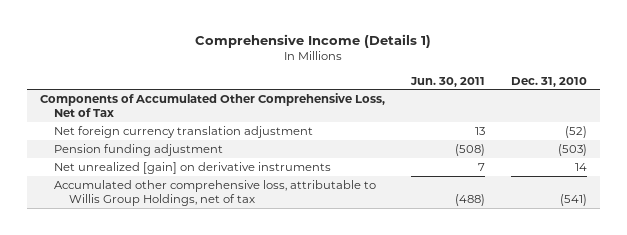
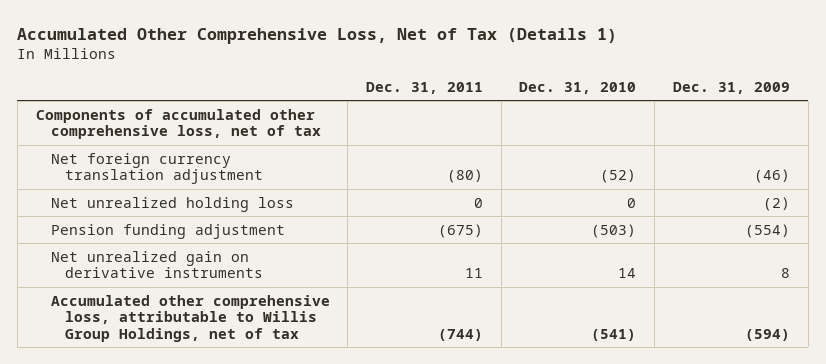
[195,33,432,48] Comprehensive Income (Details 1) -> [17,27,618,44] Accumulated Other Comprehensive Loss, Net of Tax (Details 1)
[409,76,485,87] Jun. 30, 2011 -> none
none -> [366,81,484,94] Dec. 31, 2011
none -> [672,81,790,94] Dec. 31, 2009
[39,92,385,118] Components of Accumulated Other Comprehensive Loss, Net of Tax -> [35,108,321,140] Components of accumulated other comprehensive loss, net of tax
none -> [50,196,294,212] Net unrealized holding loss
[54,161,332,174] Net unrealized [gain] on derivative instruments -> [50,250,264,279] Net unrealized gain on derivative instruments

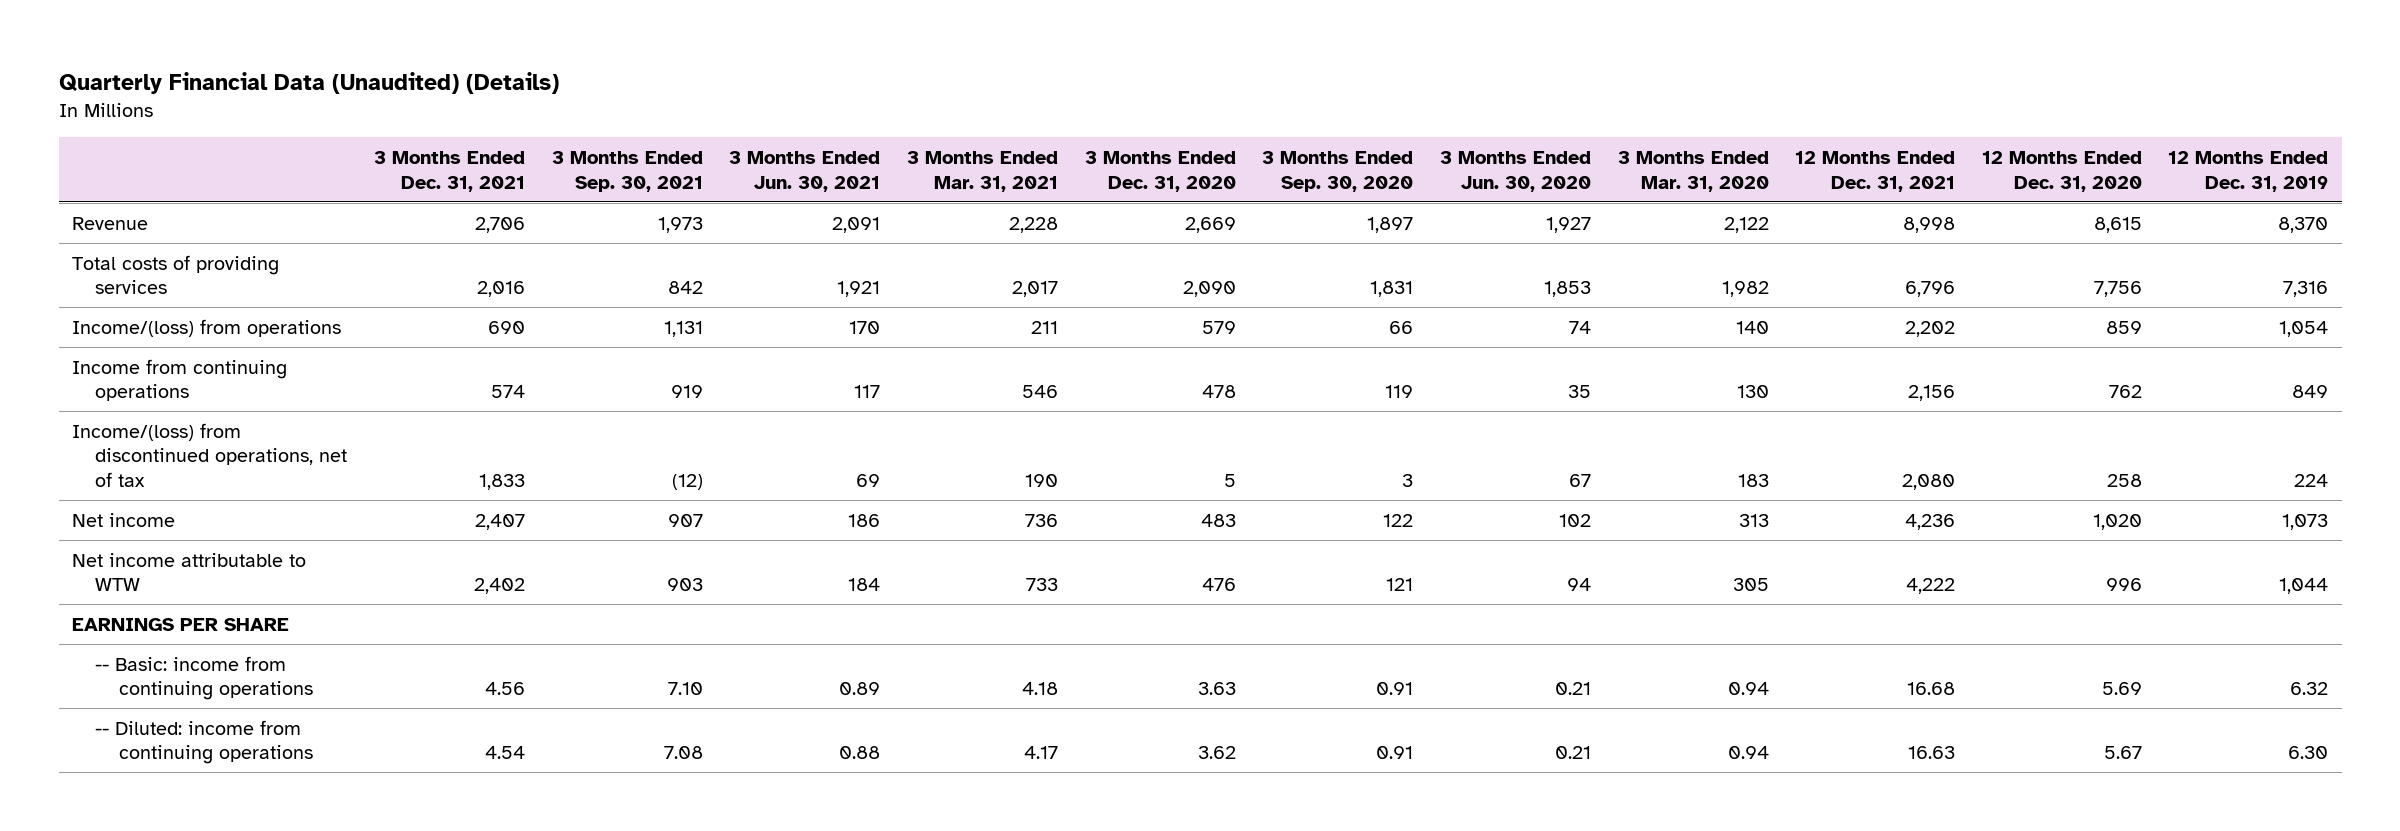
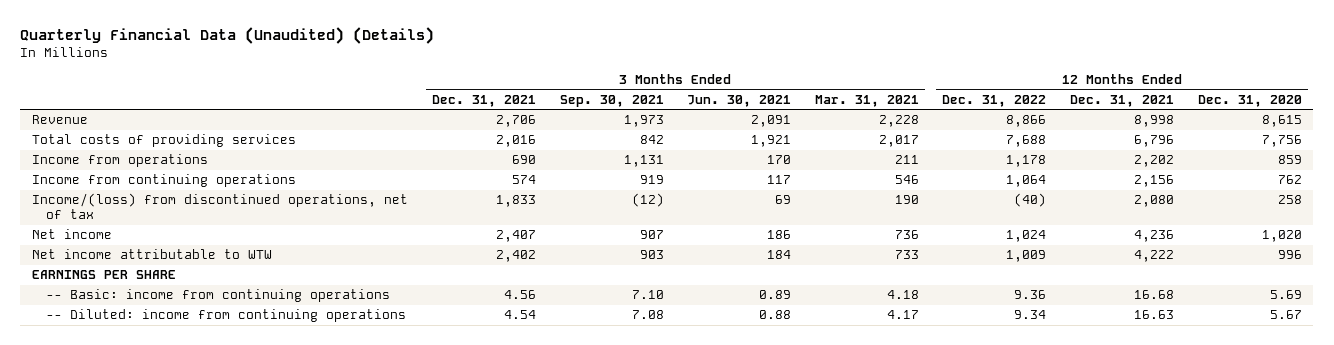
[1084,151,1236,192] 3 Months Ended Dec. 31, 2020 -> none
[1262,151,1414,192] 3 Months Ended Sep. 30, 2020 -> none
[1439,151,1591,192] 3 Months Ended Jun. 30, 2020 -> none
[1617,151,1769,192] 3 Months Ended Mar. 31, 2020 -> none
[2168,151,2329,192] 12 Months Ended Dec. 31, 2019 -> none
none -> [942,94,1047,107] Dec. 31, 2022
[72,318,342,337] Income/(loss) from operations -> [32,154,209,168] Income from operations

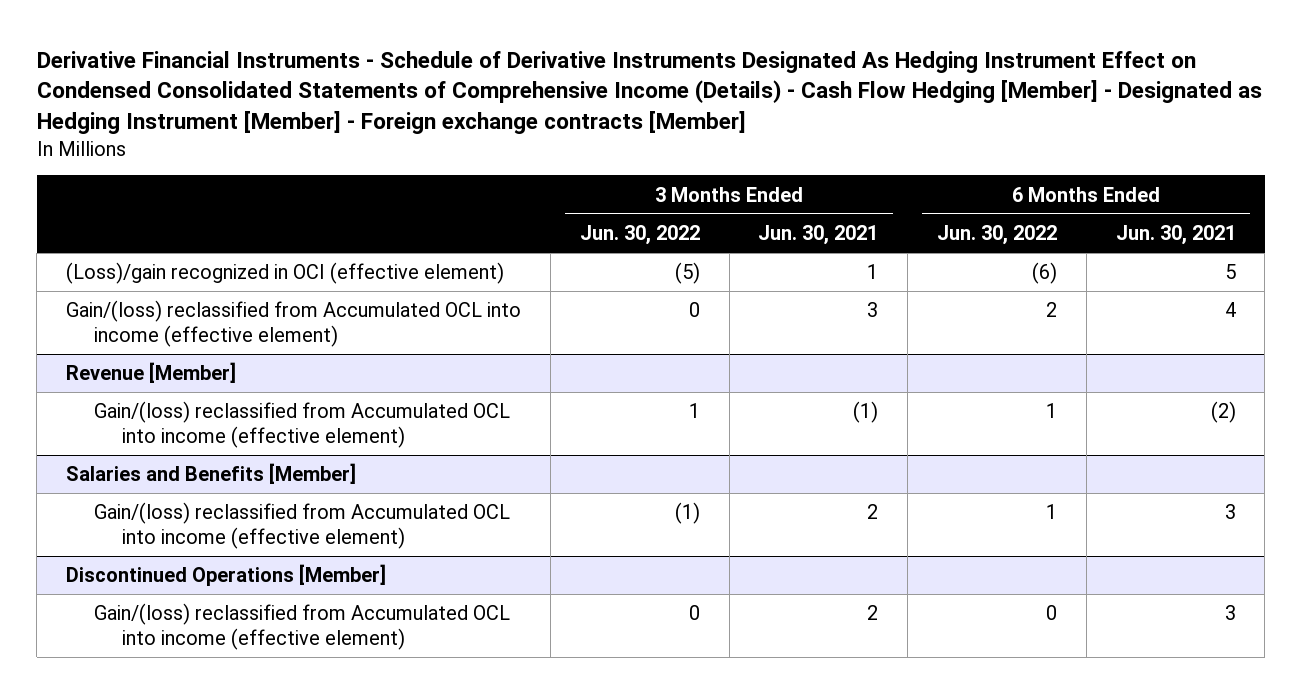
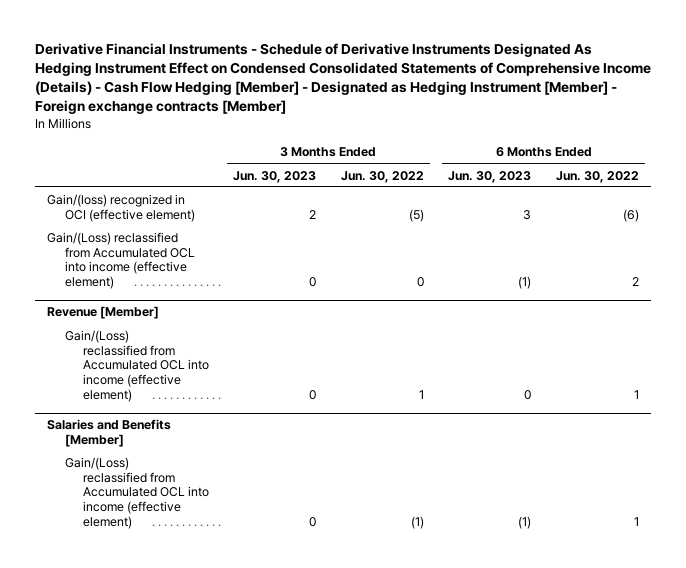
[758,225,879,246] Jun. 30, 2021 -> none
[1115,225,1236,246] Jun. 30, 2021 -> none
none -> [233,170,317,183] Jun. 30, 2023
none -> [448,170,532,183] Jun. 30, 2023
[66,262,505,285] (Loss)/gain recognized in OCI (effective element) -> [47,194,195,222] Gain/(loss) recognized in OCI (effective element)
[66,300,522,347] Gain/(loss) reclassified from Accumulated OCL into income (effective element) -> [47,232,195,290] Gain/(Loss) reclassified from Accumulated OCL into income (effective element)
[94,401,511,448] Gain/(loss) reclassified from Accumulated OCL into income (effective element) -> [64,330,209,402] Gain/(Loss) reclassified from Accumulated OCL into income (effective element)
[66,564,387,587] Discontinued Operations [Member] -> none
[94,603,511,650] Gain/(loss) reclassified from Accumulated OCL into income (effective element) -> none
[94,502,511,549] Gain/(loss) reclassified from Accumulated OCL into income (effective element) -> [64,457,209,529] Gain/(Loss) reclassified from Accumulated OCL into income (effective element)

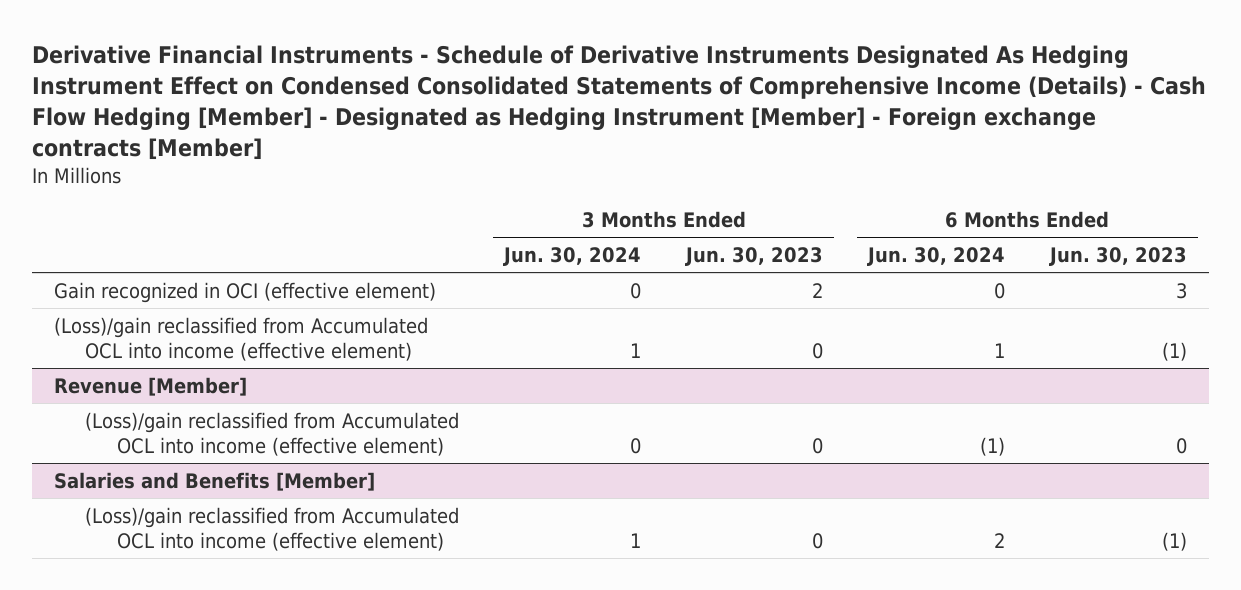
[340,170,424,183] Jun. 30, 2022 -> none
[555,170,639,183] Jun. 30, 2022 -> none
none -> [503,247,642,267] Jun. 30, 2024
none -> [867,247,1006,267] Jun. 30, 2024
[47,194,195,222] Gain/(loss) recognized in OCI (effective element) -> [54,281,437,303] Gain recognized in OCI (effective element)
[47,232,195,290] Gain/(Loss) reclassified from Accumulated OCL into income (effective element) -> [54,316,429,362] (Loss)/gain reclassified from Accumulated OCL into income (effective element)
[64,330,209,402] Gain/(Loss) reclassified from Accumulated OCL into income (effective element) -> [85,411,460,457] (Loss)/gain reclassified from Accumulated OCL into income (effective element)
[64,457,209,529] Gain/(Loss) reclassified from Accumulated OCL into income (effective element) -> [85,506,460,552] (Loss)/gain reclassified from Accumulated OCL into income (effective element)

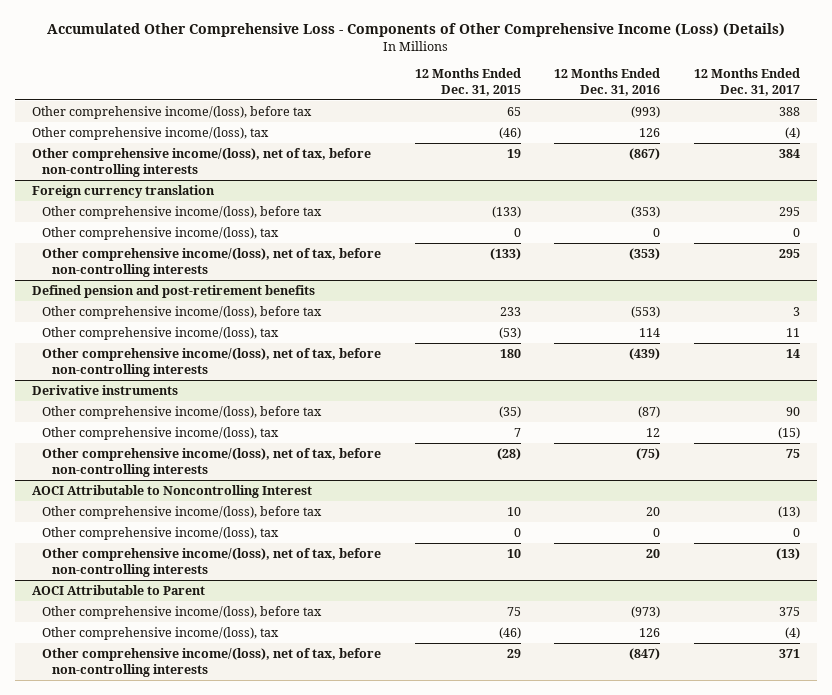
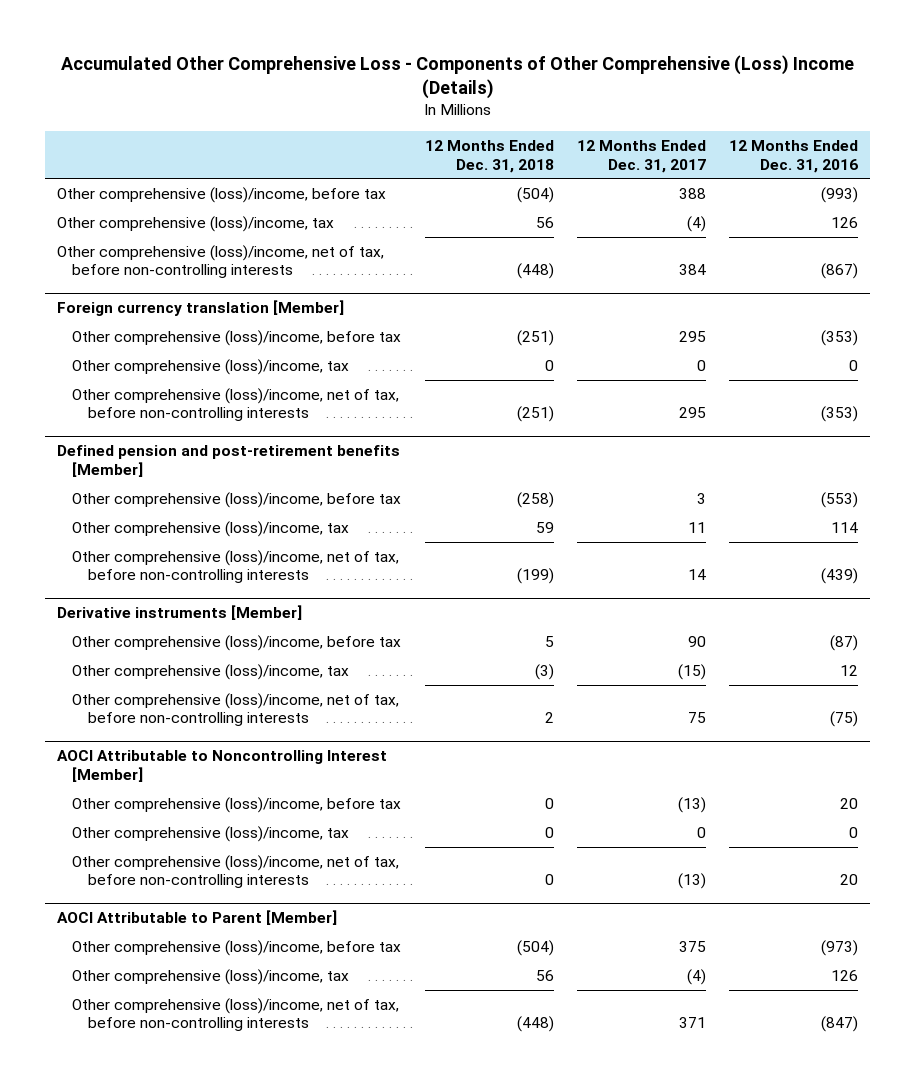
[46,22,785,37] Accumulated Other Comprehensive Loss - Components of Other Comprehensive Income (Loss) (Details) -> [60,54,854,100] Accumulated Other Comprehensive Loss - Components of Other Comprehensive (Loss) Income (Details)
[414,67,521,96] 12 Months Ended Dec. 31, 2015 -> none
none -> [424,139,554,173] 12 Months Ended Dec. 31, 2018
[31,105,312,119] Other comprehensive income/(loss), before tax -> [56,186,386,203] Other comprehensive (loss)/income, before tax
[31,126,269,140] Other comprehensive income/(loss), tax -> [56,215,334,232] Other comprehensive (loss)/income, tax
[31,147,371,177] Other comprehensive income/(loss), net of tax, before non-controlling interests -> [56,244,384,279] Other comprehensive (loss)/income, net of tax, before non-controlling interests
[31,184,215,198] Foreign currency translation -> [56,300,344,317] Foreign currency translation [Member]
[41,205,322,219] Other comprehensive income/(loss), before tax -> [72,329,402,346] Other comprehensive (loss)/income, before tax
[41,226,279,240] Other comprehensive income/(loss), tax -> [72,358,350,375] Other comprehensive (loss)/income, tax
[41,247,381,277] Other comprehensive income/(loss), net of tax, before non-controlling interests -> [72,387,400,422] Other comprehensive (loss)/income, net of tax, before non-controlling interests
[31,284,315,298] Defined pension and post-retirement benefits -> [56,445,400,477] Defined pension and post-retirement benefits [Member]
[41,305,322,319] Other comprehensive income/(loss), before tax -> [72,491,402,508] Other comprehensive (loss)/income, before tax
[41,326,279,340] Other comprehensive income/(loss), tax -> [72,520,350,537] Other comprehensive (loss)/income, tax
[41,347,381,377] Other comprehensive income/(loss), net of tax, before non-controlling interests -> [72,549,400,584] Other comprehensive (loss)/income, net of tax, before non-controlling interests
[31,384,178,395] Derivative instruments -> [56,605,302,621] Derivative instruments [Member]
[41,405,322,419] Other comprehensive income/(loss), before tax -> [72,634,402,651] Other comprehensive (loss)/income, before tax
[41,426,279,440] Other comprehensive income/(loss), tax -> [72,663,350,680] Other comprehensive (loss)/income, tax
[41,447,381,477] Other comprehensive income/(loss), net of tax, before non-controlling interests -> [72,692,400,727] Other comprehensive (loss)/income, net of tax, before non-controlling interests
[31,484,312,498] AOCI Attributable to Noncontrolling Interest -> [56,750,387,782] AOCI Attributable to Noncontrolling Interest [Member]
[41,505,322,519] Other comprehensive income/(loss), before tax -> [72,796,402,813] Other comprehensive (loss)/income, before tax
[41,526,279,540] Other comprehensive income/(loss), tax -> [72,825,350,842] Other comprehensive (loss)/income, tax
[41,547,381,577] Other comprehensive income/(loss), net of tax, before non-controlling interests -> [72,854,400,889] Other comprehensive (loss)/income, net of tax, before non-controlling interests
[31,584,205,595] AOCI Attributable to Parent -> [56,910,337,926] AOCI Attributable to Parent [Member]
[41,605,322,619] Other comprehensive income/(loss), before tax -> [72,939,402,956] Other comprehensive (loss)/income, before tax
[41,626,279,640] Other comprehensive income/(loss), tax -> [72,968,350,985] Other comprehensive (loss)/income, tax
[41,647,381,677] Other comprehensive income/(loss), net of tax, before non-controlling interests -> [72,997,400,1032] Other comprehensive (loss)/income, net of tax, before non-controlling interests

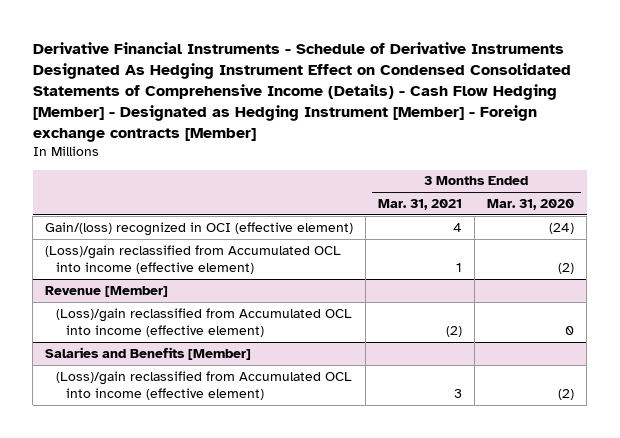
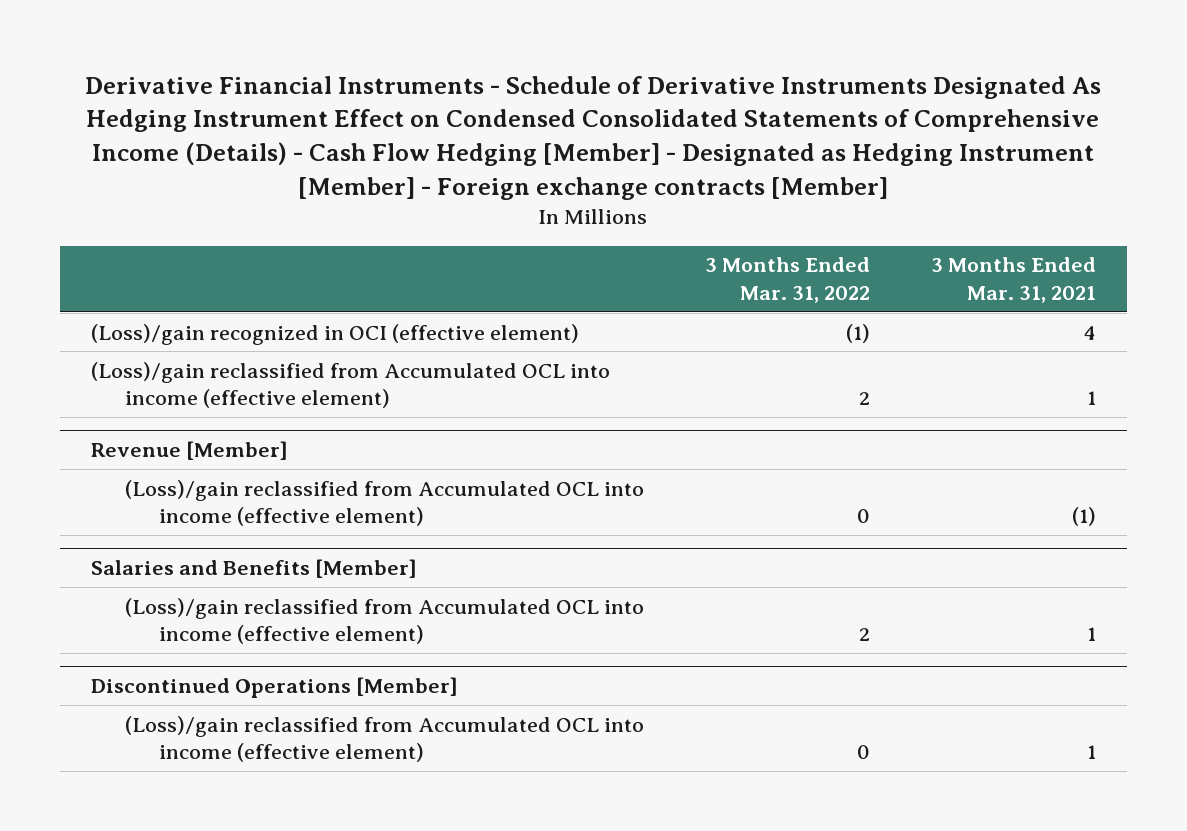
[487,199,575,211] Mar. 31, 2020 -> none
none -> [704,257,870,304] 3 Months Ended Mar. 31, 2022
[45,221,354,236] Gain/(loss) recognized in OCI (effective element) -> [90,323,579,345] (Loss)/gain recognized in OCI (effective element)
[446,326,463,338] (2) -> [1072,507,1097,527] (1)
[454,389,463,399] 3 -> [1087,627,1097,642] 1
none -> [90,677,458,699] Discontinued Operations [Member]
none -> [124,715,644,763] (Loss)/gain reclassified from Accumulated OCL into income (effective element)

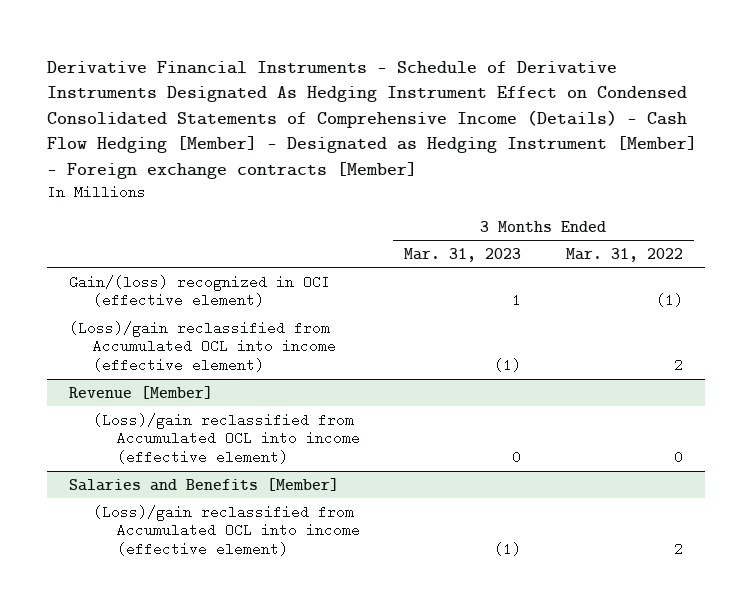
[931,257,1097,304] 3 Months Ended Mar. 31, 2021 -> none
none -> [404,248,522,263] Mar. 31, 2023
[90,323,579,345] (Loss)/gain recognized in OCI (effective element) -> [69,274,331,308] Gain/(loss) recognized in OCI (effective element)
[90,677,458,699] Discontinued Operations [Member] -> none
[124,715,644,763] (Loss)/gain reclassified from Accumulated OCL into income (effective element) -> none

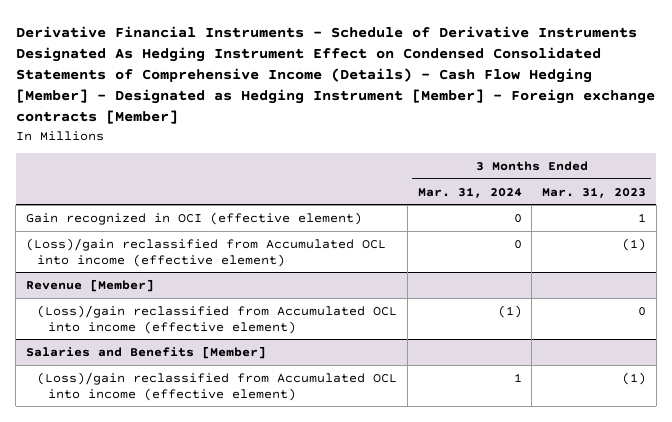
[565,248,683,263] Mar. 31, 2022 -> none
none -> [417,186,522,198] Mar. 31, 2024
[69,274,331,308] Gain/(loss) recognized in OCI (effective element) -> [26,211,363,225] Gain recognized in OCI (effective element)

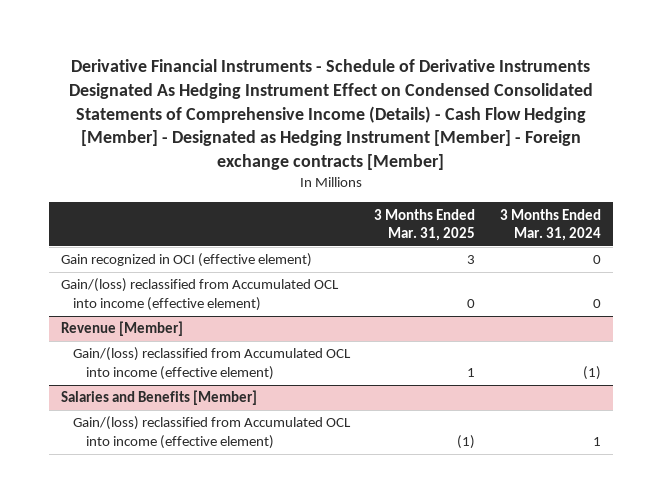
[541,186,646,198] Mar. 31, 2023 -> none
none -> [374,208,476,242] 3 Months Ended Mar. 31, 2025
[26,237,387,267] (Loss)/gain reclassified from Accumulated OCL into income (effective element) -> [60,278,339,312] Gain/(loss) reclassified from Accumulated OCL into income (effective element)
[37,304,398,334] (Loss)/gain reclassified from Accumulated OCL into income (effective element) -> [73,347,352,381] Gain/(loss) reclassified from Accumulated OCL into income (effective element)
[37,371,398,401] (Loss)/gain reclassified from Accumulated OCL into income (effective element) -> [73,416,352,450] Gain/(loss) reclassified from Accumulated OCL into income (effective element)

